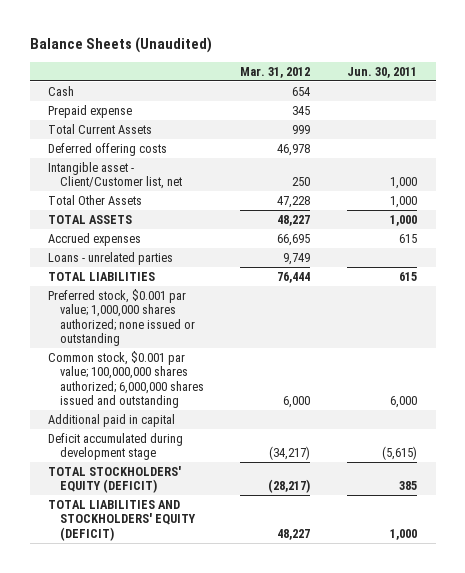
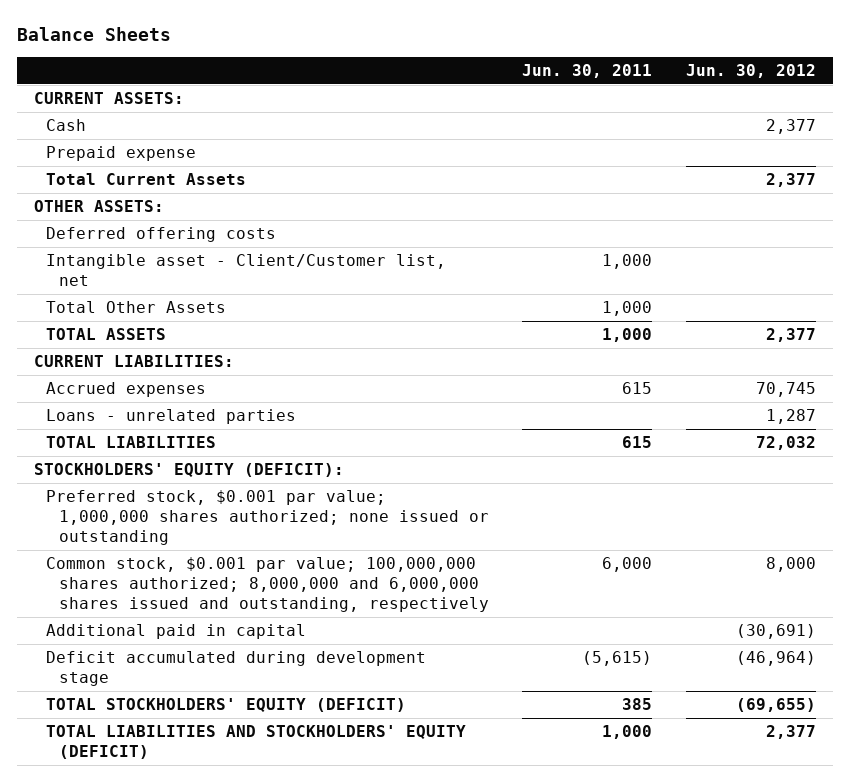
[29,37,212,54] Balance Sheets (Unaudited) -> [16,27,171,42] Balance Sheets
[240,66,311,78] Mar. 31, 2012 -> none
none -> [685,63,816,78] Jun. 30, 2012
none -> [33,92,184,105] CURRENT ASSETS:
none -> [33,200,164,213] OTHER ASSETS:
none -> [33,355,234,368] CURRENT LIABILITIES:
none -> [33,463,344,478] STOCKHOLDERS' EQUITY (DEFICIT):
[48,350,204,409] Common stock, $0.001 par value; 100,000,000 shares authorized; 6,000,000 shares issued and outstanding -> [46,557,489,612] Common stock, $0.001 par value; 100,000,000 shares authorized; 8,000,000 and 6,000,000 shares issued and outstanding, respectively

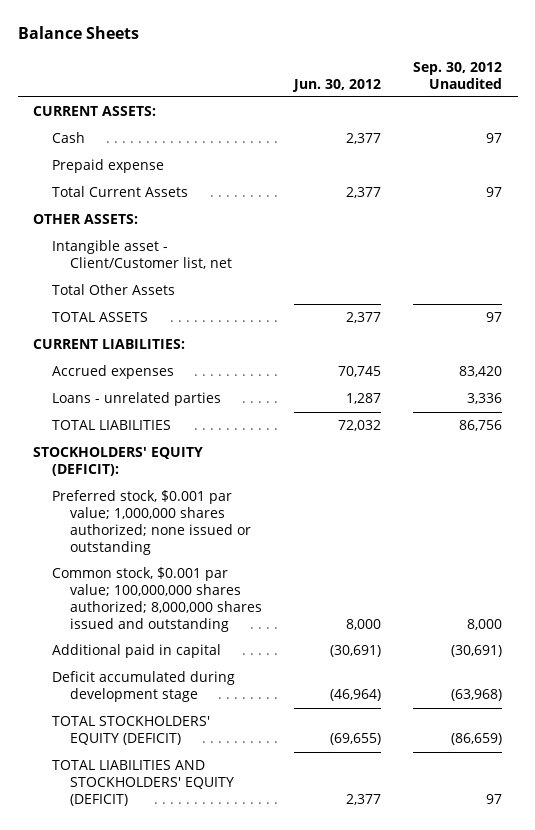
[522,63,653,78] Jun. 30, 2011 -> none
none -> [412,61,502,89] Sep. 30, 2012 Unaudited
[46,227,277,243] Deferred offering costs -> none
[46,557,489,612] Common stock, $0.001 par value; 100,000,000 shares authorized; 8,000,000 and 6,000,000 shares issued and outstanding, respectively -> [51,567,263,632] Common stock, $0.001 par value; 100,000,000 shares authorized; 8,000,000 shares issued and outstanding

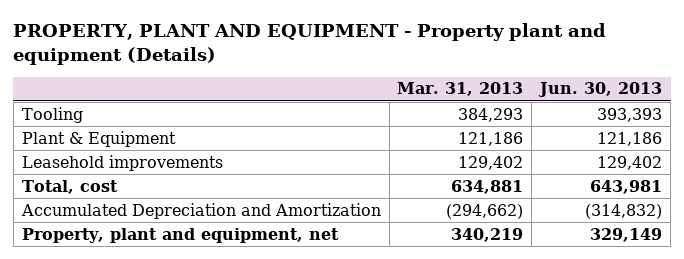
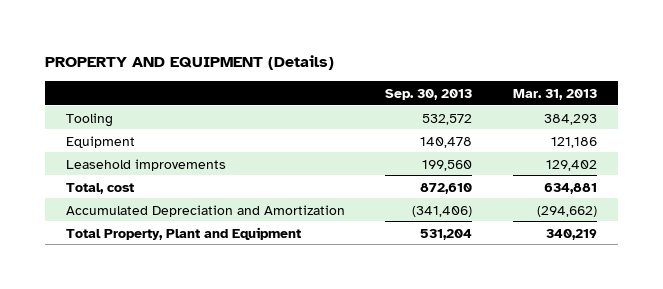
[13,23,607,66] PROPERTY, PLANT AND EQUIPMENT - Property plant and equipment (Details) -> [45,55,335,71] PROPERTY AND EQUIPMENT (Details)
[538,82,663,98] Jun. 30, 2013 -> none
none -> [385,88,473,100] Sep. 30, 2013
[21,130,176,147] Plant & Equipment -> [65,135,135,148] Equipment
[21,227,339,243] Property, plant and equipment, net -> [65,226,301,240] Total Property, Plant and Equipment

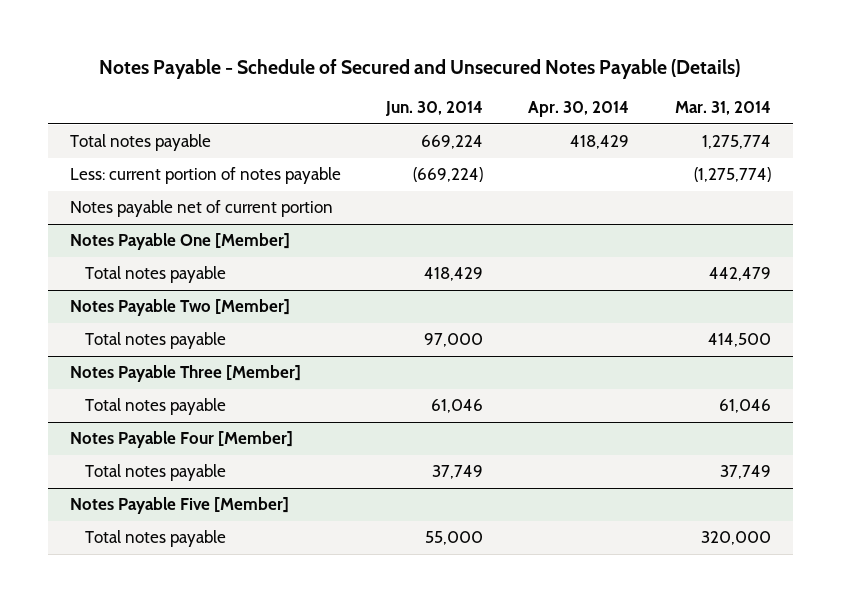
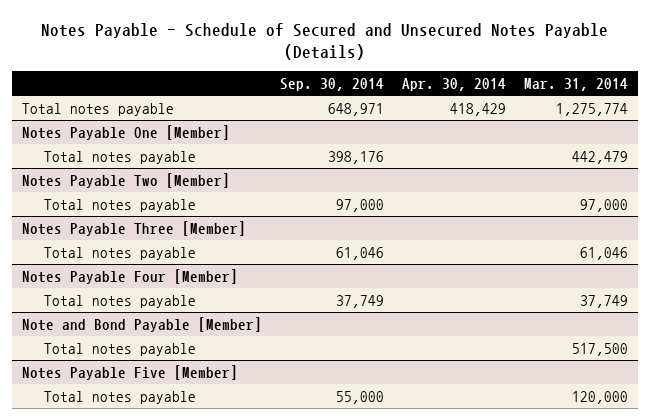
[385,101,484,117] Jun. 30, 2014 -> none
none -> [279,78,384,92] Sep. 30, 2014
[70,167,342,185] Less: current portion of notes payable -> none
[70,200,334,218] Notes payable net of current portion -> none
[707,333,771,348] 414,500 -> [580,198,629,212] 97,000
none -> [21,316,262,332] Note and Bond Payable [Member]
none -> [43,342,196,356] Total notes payable
[700,531,771,546] 320,000 -> [572,390,629,404] 120,000

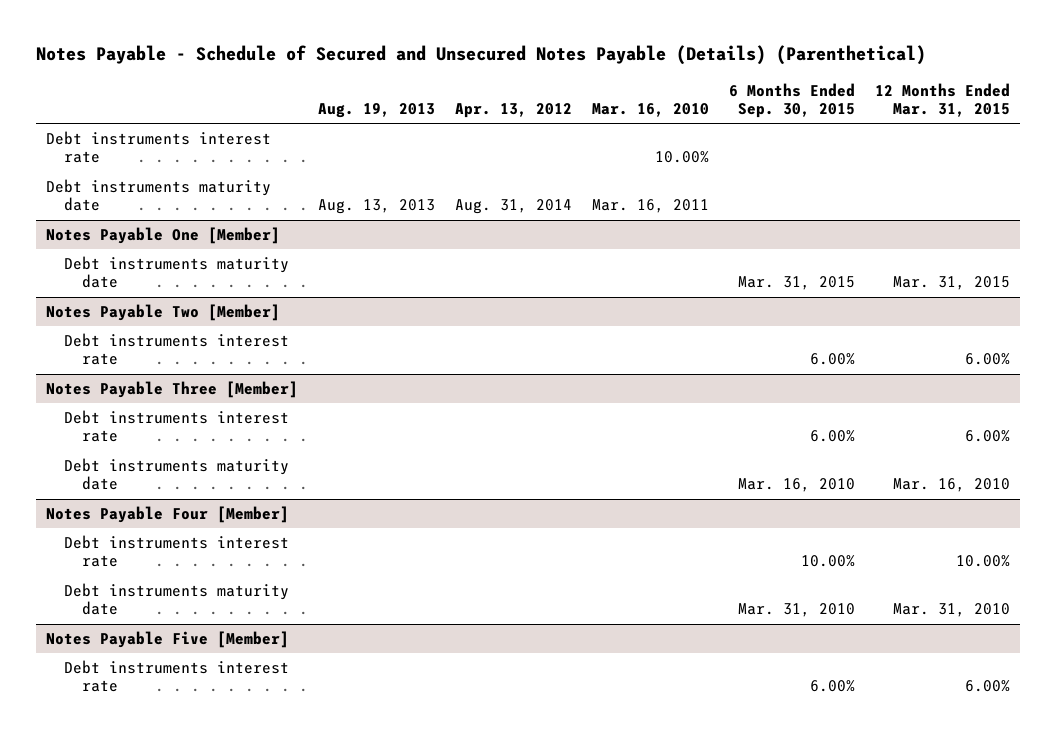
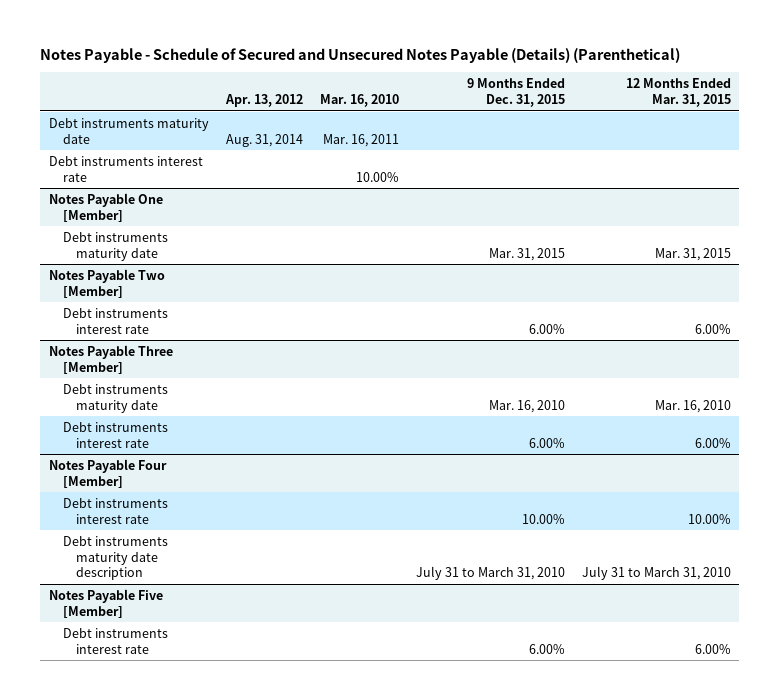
[318,103,436,119] Aug. 19, 2013 -> none
[729,82,856,119] 6 Months Ended Sep. 30, 2015 -> none
none -> [466,78,565,107] 9 Months Ended Dec. 31, 2015
[45,131,271,164] Debt instruments interest rate -> [48,155,203,182] Debt instruments interest rate
[64,410,290,443] Debt instruments interest rate -> [62,421,168,448] Debt instruments interest rate
[64,583,290,616] Debt instruments maturity date -> [62,535,168,581] Debt instruments maturity date description
[893,603,1011,618] Mar. 31, 2010 -> [581,566,731,581] July 31 to March 31, 2010

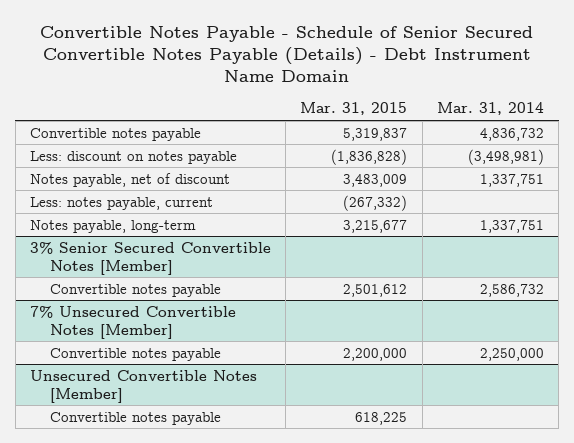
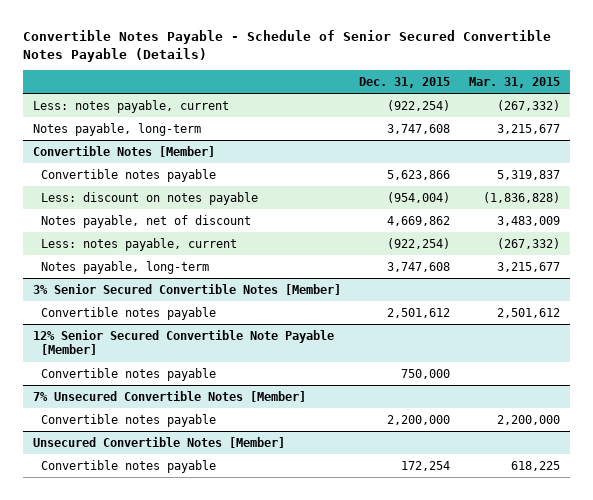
[39,25,533,83] Convertible Notes Payable - Schedule of Senior Secured Convertible Notes Payable (Details) - Debt Instrument Name Domain -> [23,29,552,62] Convertible Notes Payable - Schedule of Senior Secured Convertible Notes Payable (Details)
[436,102,544,116] Mar. 31, 2014 -> none
none -> [359,76,451,88] Dec. 31, 2015
none -> [32,99,229,113] Less: notes payable, current
none -> [32,122,201,136] Notes payable, long-term
none -> [32,145,215,157] Convertible Notes [Member]
none -> [32,329,334,356] 12% Senior Secured Convertible Note Payable [Member]
none -> [40,367,216,381] Convertible notes payable

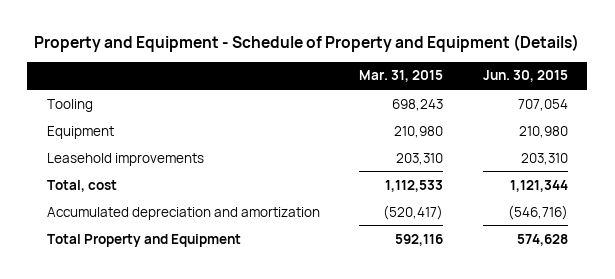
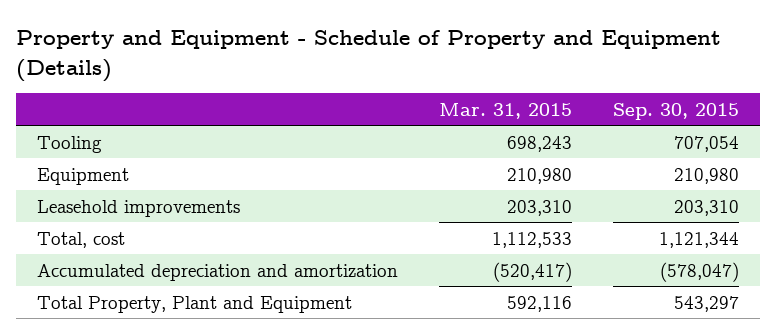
[482,70,568,83] Jun. 30, 2015 -> none
none -> [613,102,740,120] Sep. 30, 2015
[46,233,241,247] Total Property and Equipment -> [36,295,352,313] Total Property, Plant and Equipment

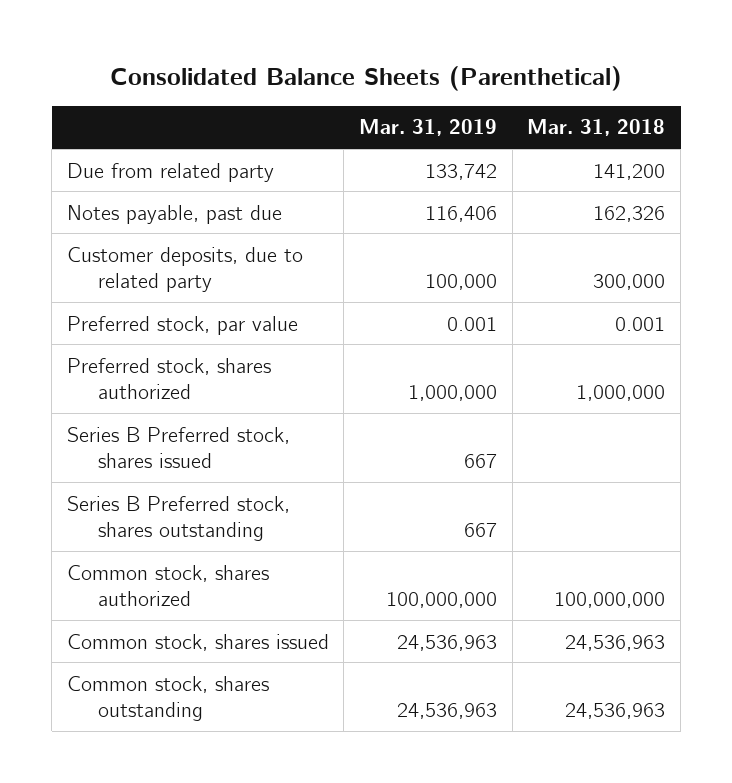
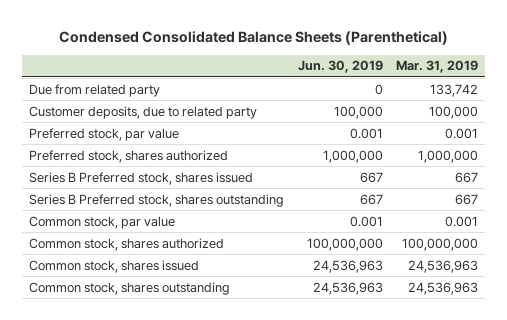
[110,65,623,91] Consolidated Balance Sheets (Parenthetical) -> [58,31,448,46] Condensed Consolidated Balance Sheets (Parenthetical)
[527,119,666,137] Mar. 31, 2018 -> none
none -> [297,60,383,74] Jun. 30, 2019
[66,204,282,224] Notes payable, past due -> none
none -> [28,215,175,229] Common stock, par value

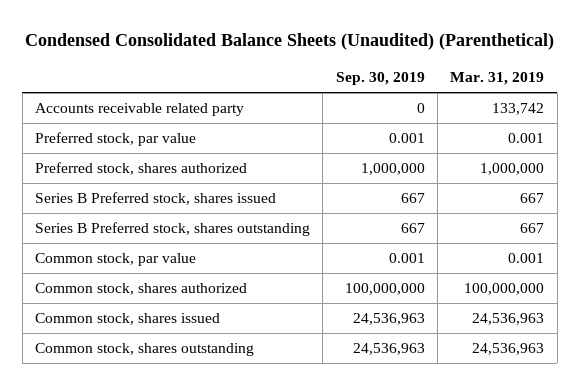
[58,31,448,46] Condensed Consolidated Balance Sheets (Parenthetical) -> [24,33,554,51] Condensed Consolidated Balance Sheets (Unaudited) (Parenthetical)
[297,60,383,74] Jun. 30, 2019 -> none
none -> [335,72,425,86] Sep. 30, 2019
[28,105,257,119] Customer deposits, due to related party -> none
[28,83,160,97] Due from related party -> [34,103,244,117] Accounts receivable related party

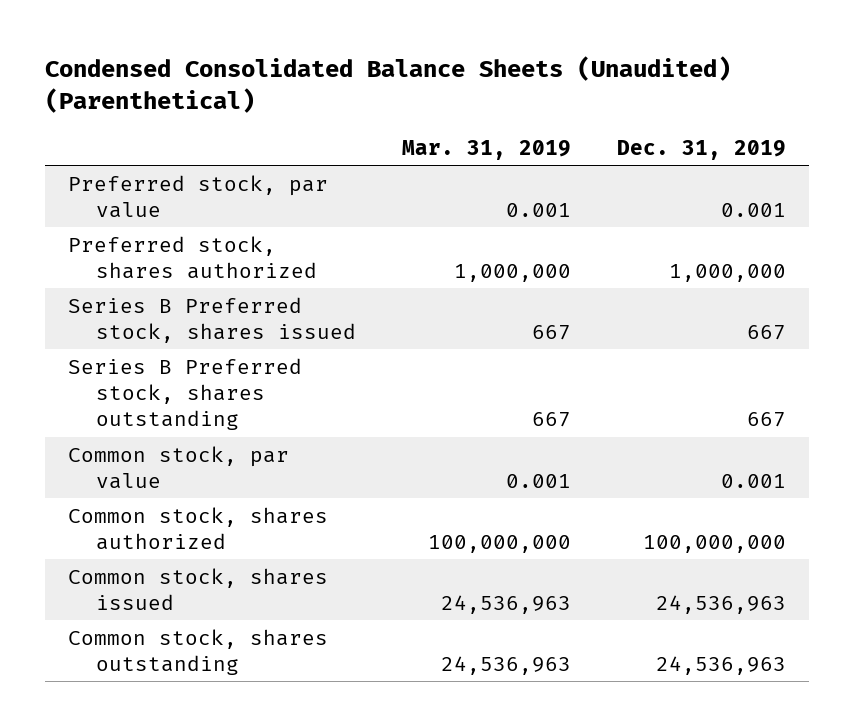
[335,72,425,86] Sep. 30, 2019 -> none
none -> [616,139,786,160] Dec. 31, 2019
[34,103,244,117] Accounts receivable related party -> none

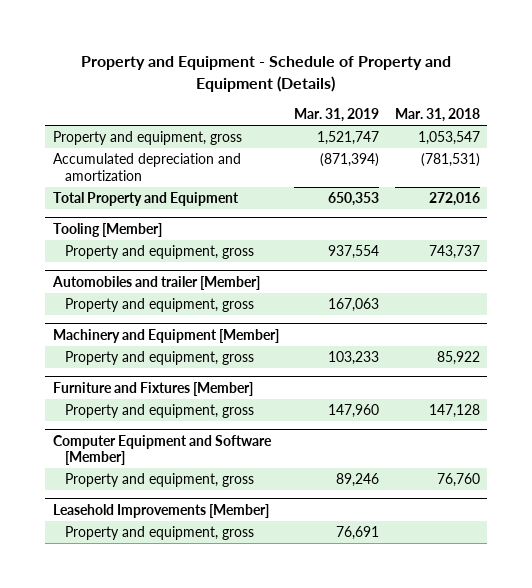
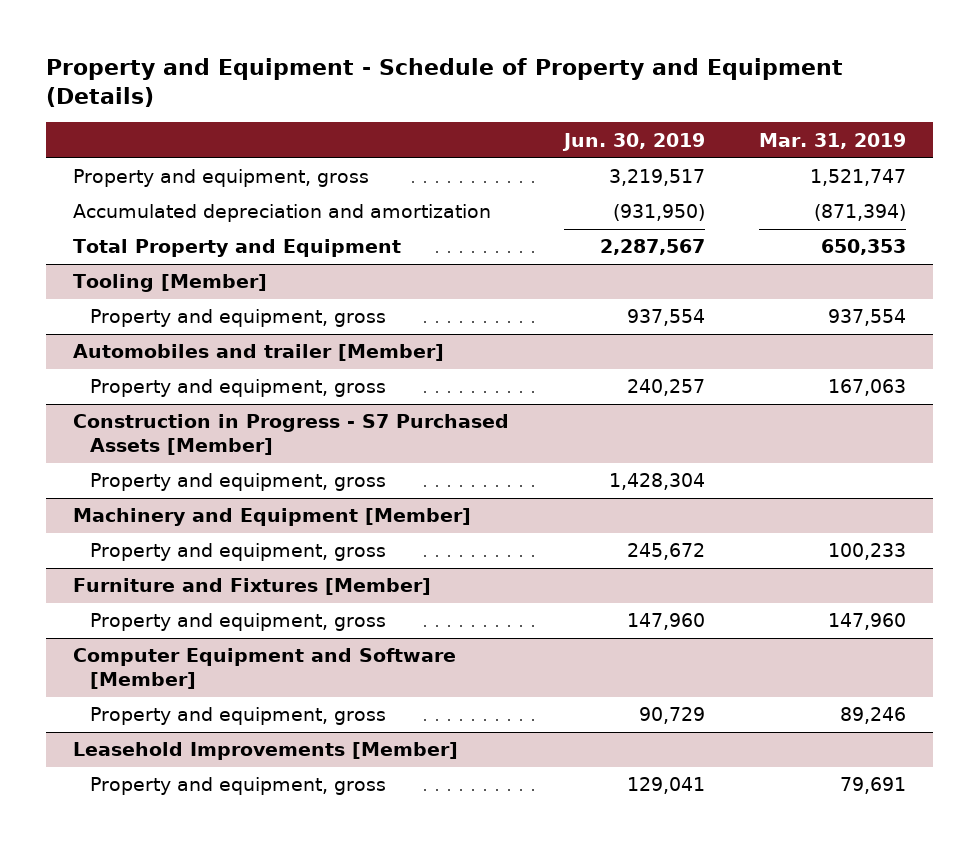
[394,107,480,122] Mar. 31, 2018 -> none
none -> [561,132,705,151] Jun. 30, 2019
none -> [73,414,510,456] Construction in Progress - S7 Purchased Assets [Member]
none -> [90,473,387,492] Property and equipment, gross
[328,351,380,366] 103,233 -> [827,543,906,561] 100,233
[336,526,380,541] 76,691 -> [839,777,906,795] 79,691

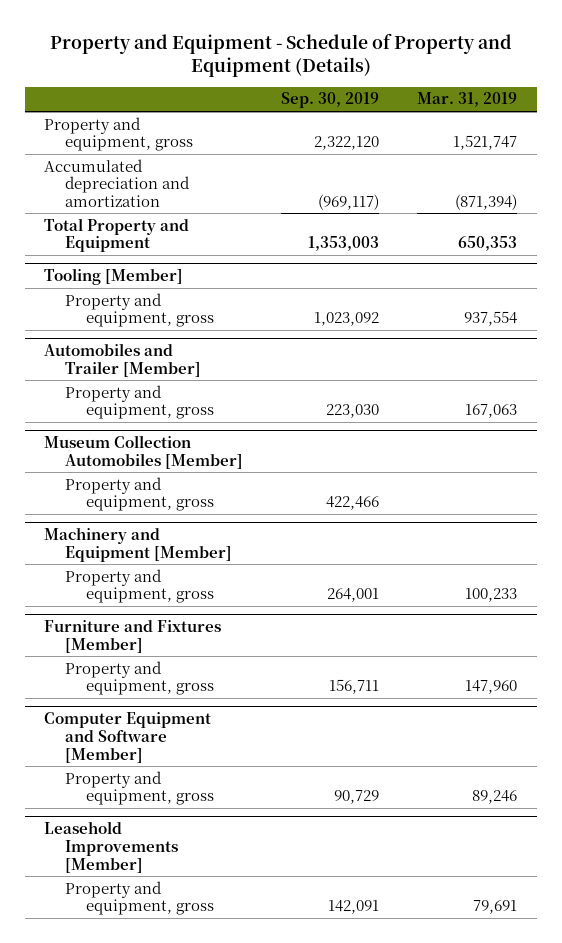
[561,132,705,151] Jun. 30, 2019 -> none
none -> [281,92,380,109] Sep. 30, 2019
[73,344,445,362] Automobiles and trailer [Member] -> [44,343,202,377] Automobiles and Trailer [Member]
[73,414,510,456] Construction in Progress - S7 Purchased Assets [Member] -> none
none -> [44,435,244,469] Museum Collection Automobiles [Member]

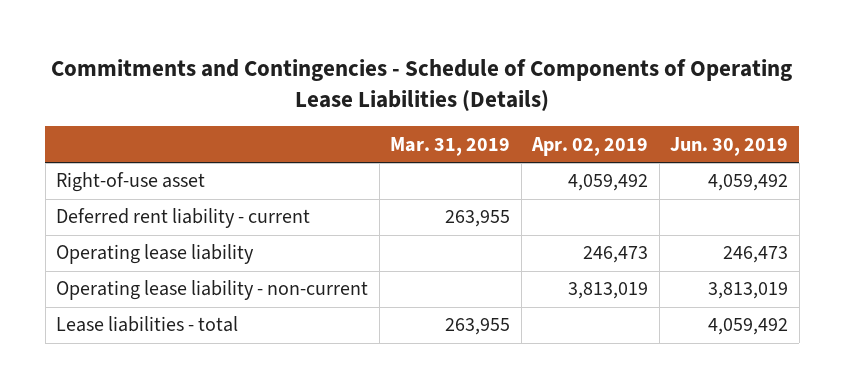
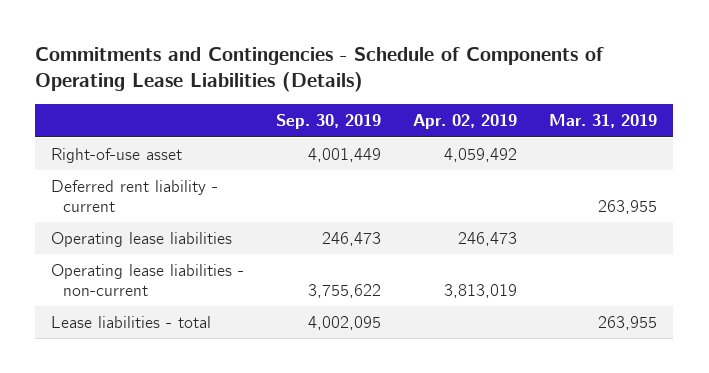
[670,136,789,156] Jun. 30, 2019 -> none
none -> [276,114,382,130] Sep. 30, 2019
[56,244,255,265] Operating lease liability -> [51,232,233,248] Operating lease liabilities
[56,280,369,301] Operating lease liability - non-current -> [51,264,245,296] Operating lease liabilities - non-current

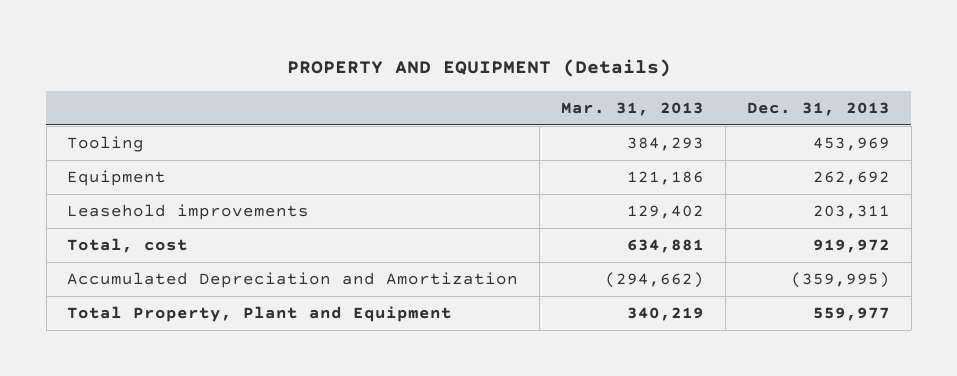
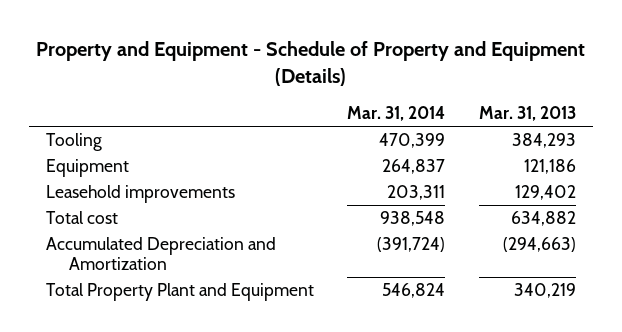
[286,59,671,78] PROPERTY AND EQUIPMENT (Details) -> [35,40,585,86] Property and Equipment - Schedule of Property and Equipment (Details)
[746,101,890,116] Dec. 31, 2013 -> none
none -> [347,106,446,122] Mar. 31, 2014
[67,238,189,254] Total, cost -> [45,210,118,224] Total cost
[627,239,705,254] 634,881 -> [511,210,577,226] 634,882
[605,272,705,289] (294,662) -> [503,236,577,252] (294,663)
[67,306,453,323] Total Property, Plant and Equipment -> [45,282,314,301] Total Property Plant and Equipment

